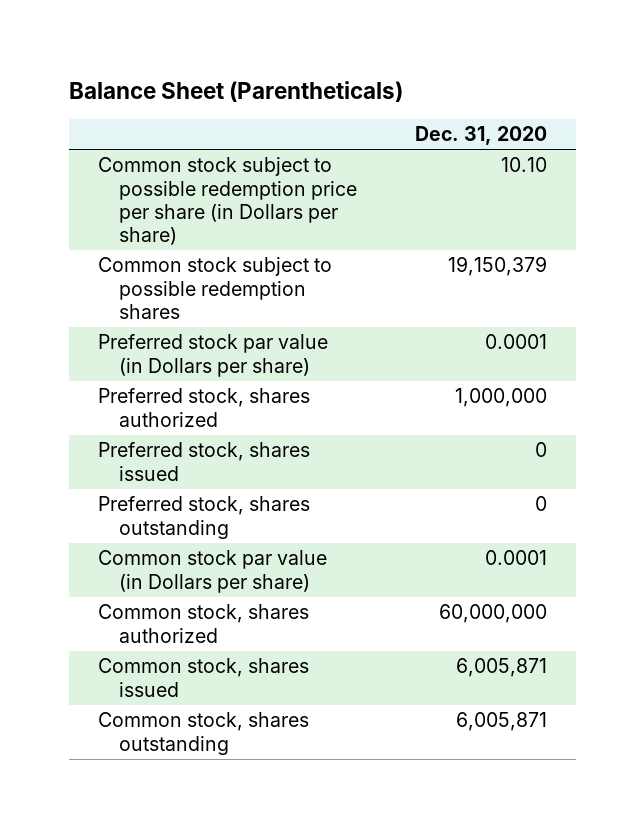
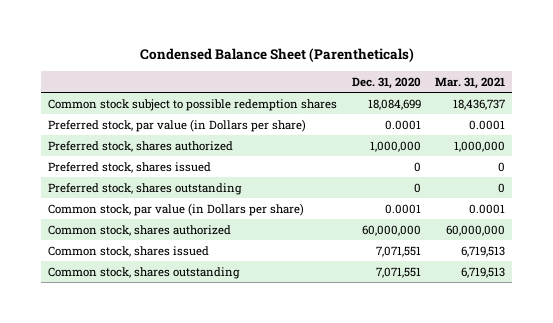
[68,81,403,103] Balance Sheet (Parentheticals) -> [139,48,414,63] Condensed Balance Sheet (Parentheticals)
none -> [435,76,506,89] Mar. 31, 2021
[97,157,358,246] Common stock subject to possible redemption price per share (in Dollars per share) -> none
[447,256,547,277] 19,150,379 -> [367,98,421,110] 18,084,699
[97,334,328,377] Preferred stock par value (in Dollars per share) -> [48,118,307,132] Preferred stock, par value (in Dollars per share)
[97,550,327,593] Common stock par value (in Dollars per share) -> [48,202,305,216] Common stock, par value (in Dollars per share)
[455,658,547,678] 6,005,871 -> [375,245,421,257] 7,071,551
[455,712,547,732] 6,005,871 -> [375,266,421,278] 7,071,551

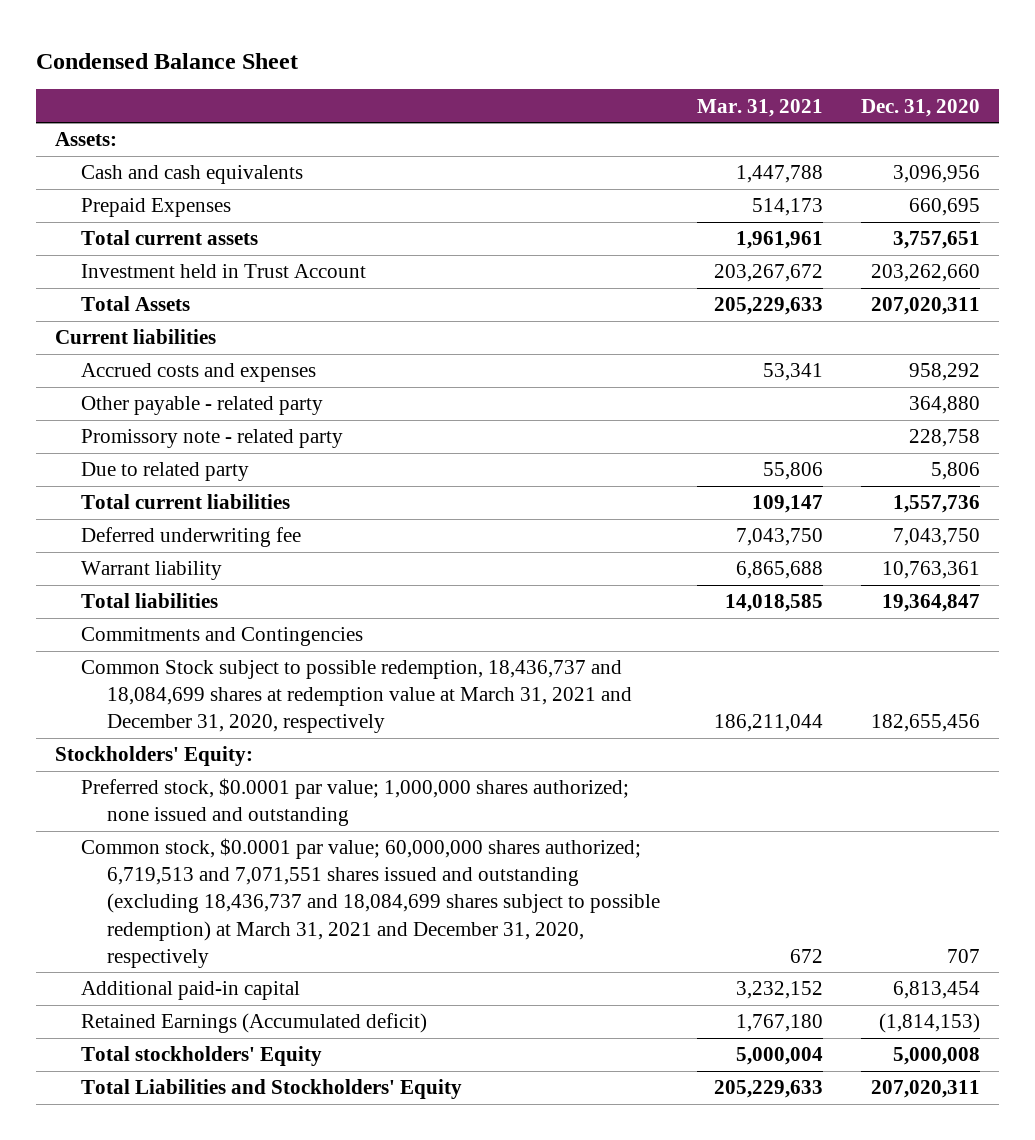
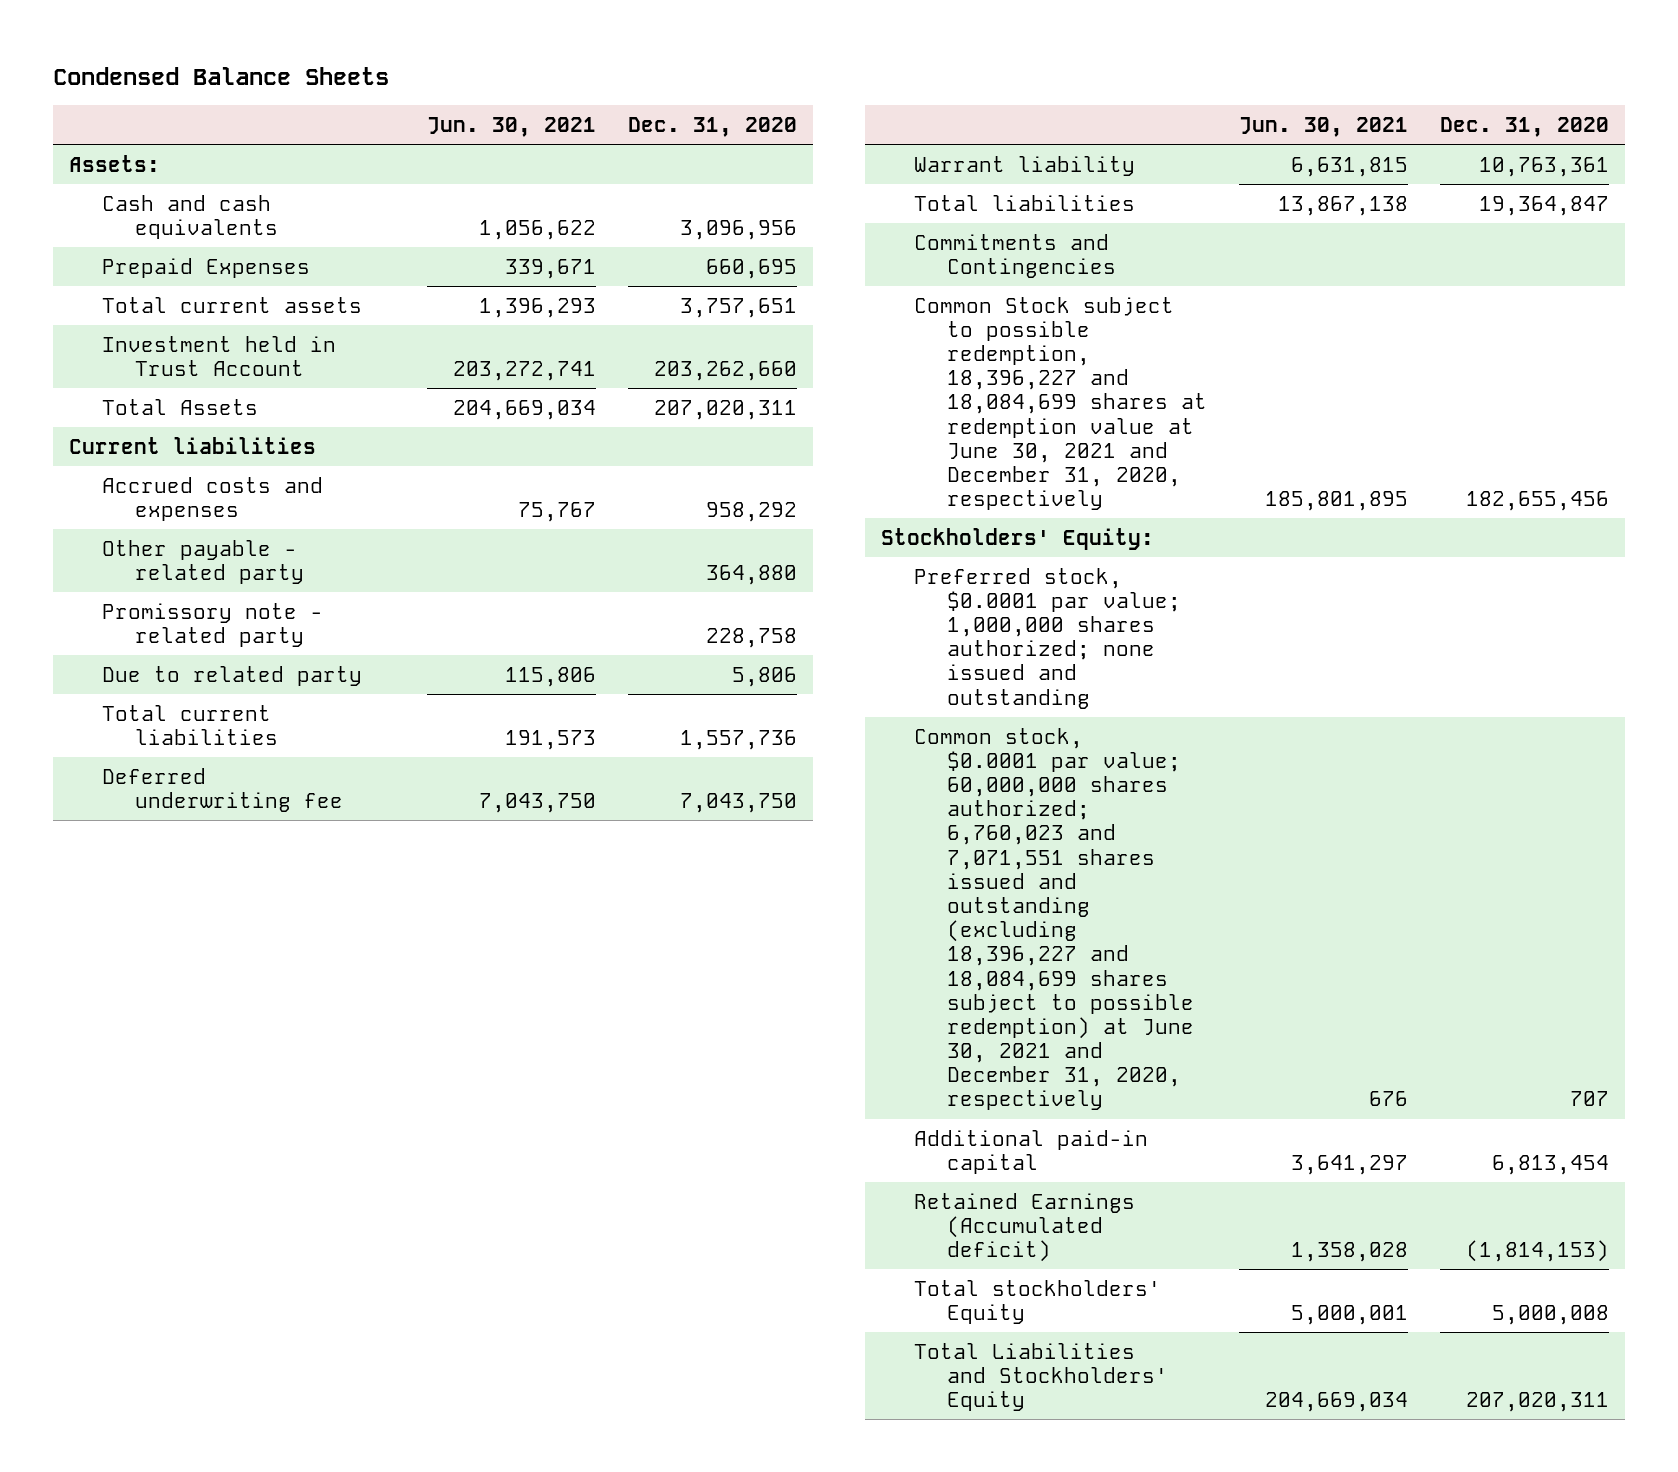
[36,52,299,69] Condensed Balance Sheet -> [52,66,389,85] Condensed Balance Sheets
[697,98,824,117] Mar. 31, 2021 -> none
none -> [426,117,596,138] Jun. 30, 2021
[80,660,632,734] Common Stock subject to possible redemption, 18,436,737 and 18,084,699 shares at redemption value at March 31, 2021 and December 31, 2020, respectively -> [913,296,1207,511] Common Stock subject to possible redemption, 18,396,227 and 18,084,699 shares at redemption value at June 30, 2021 and December 31, 2020, respectively
[80,838,660,968] Common stock, $0.0001 par value; 60,000,000 shares authorized; 6,719,513 and 7,071,551 shares issued and outstanding (excluding 18,436,737 and 18,084,699 shares subject to possible redemption) at March 31, 2021 and December 31, 2020, respectively -> [913,727,1194,1111] Common stock, $0.0001 par value; 60,000,000 shares authorized; 6,760,023 and 7,071,551 shares issued and outstanding (excluding 18,396,227 and 18,084,699 shares subject to possible redemption) at June 30, 2021 and December 31, 2020, respectively

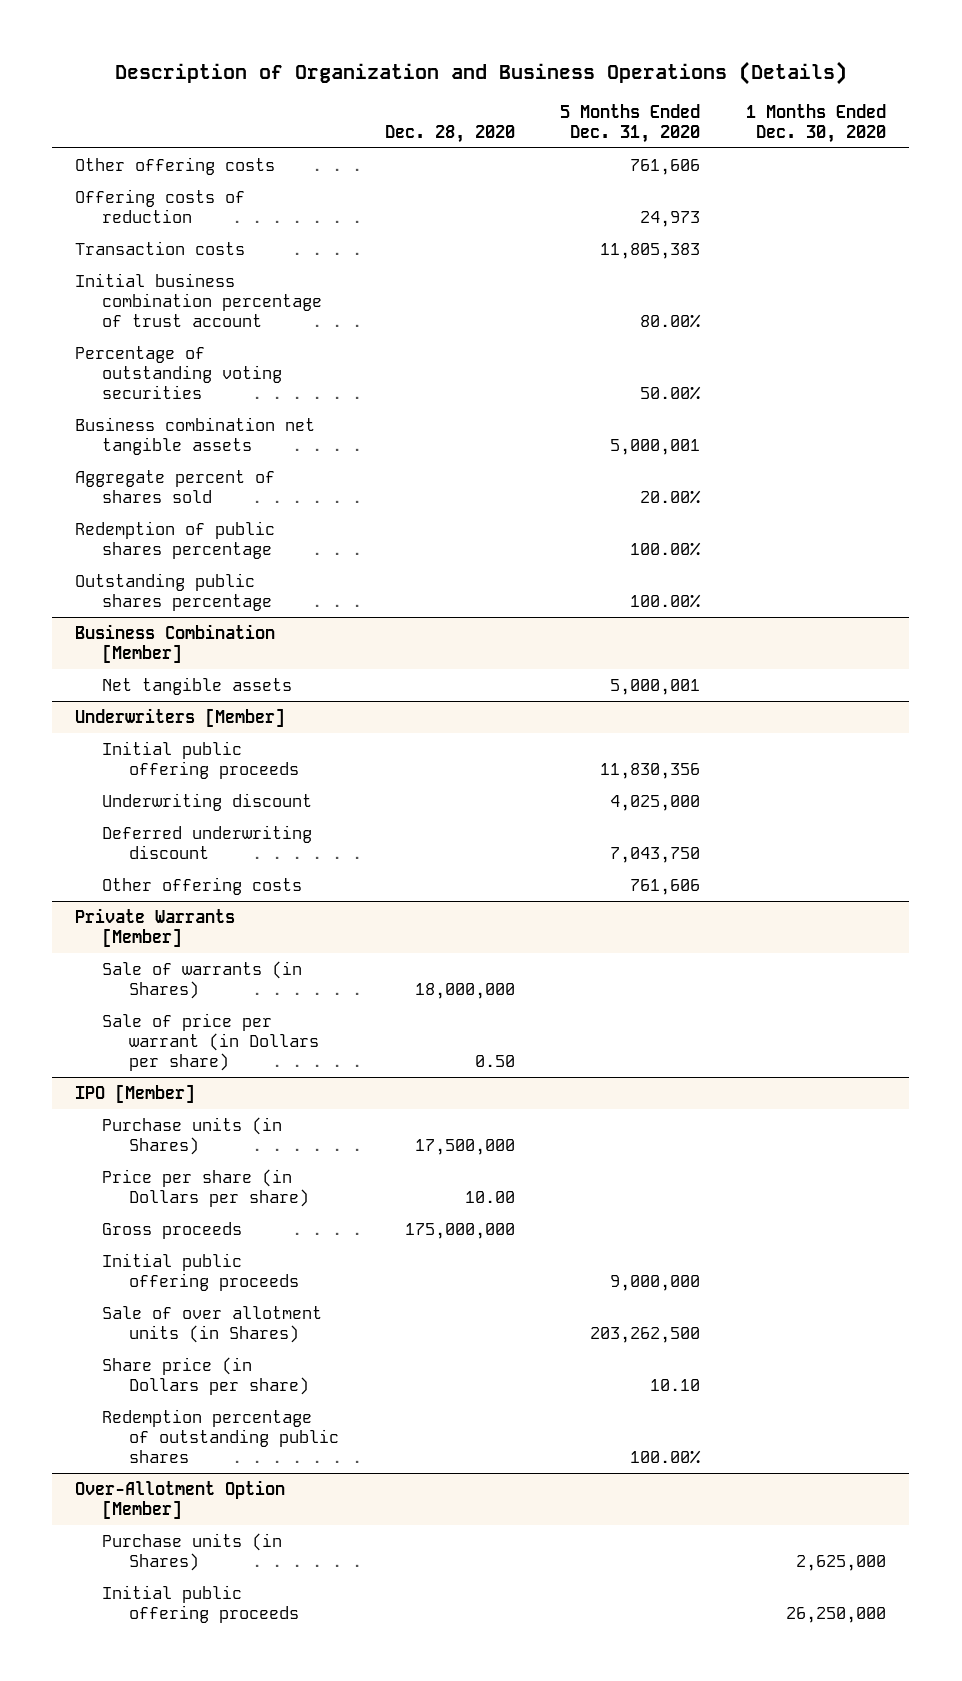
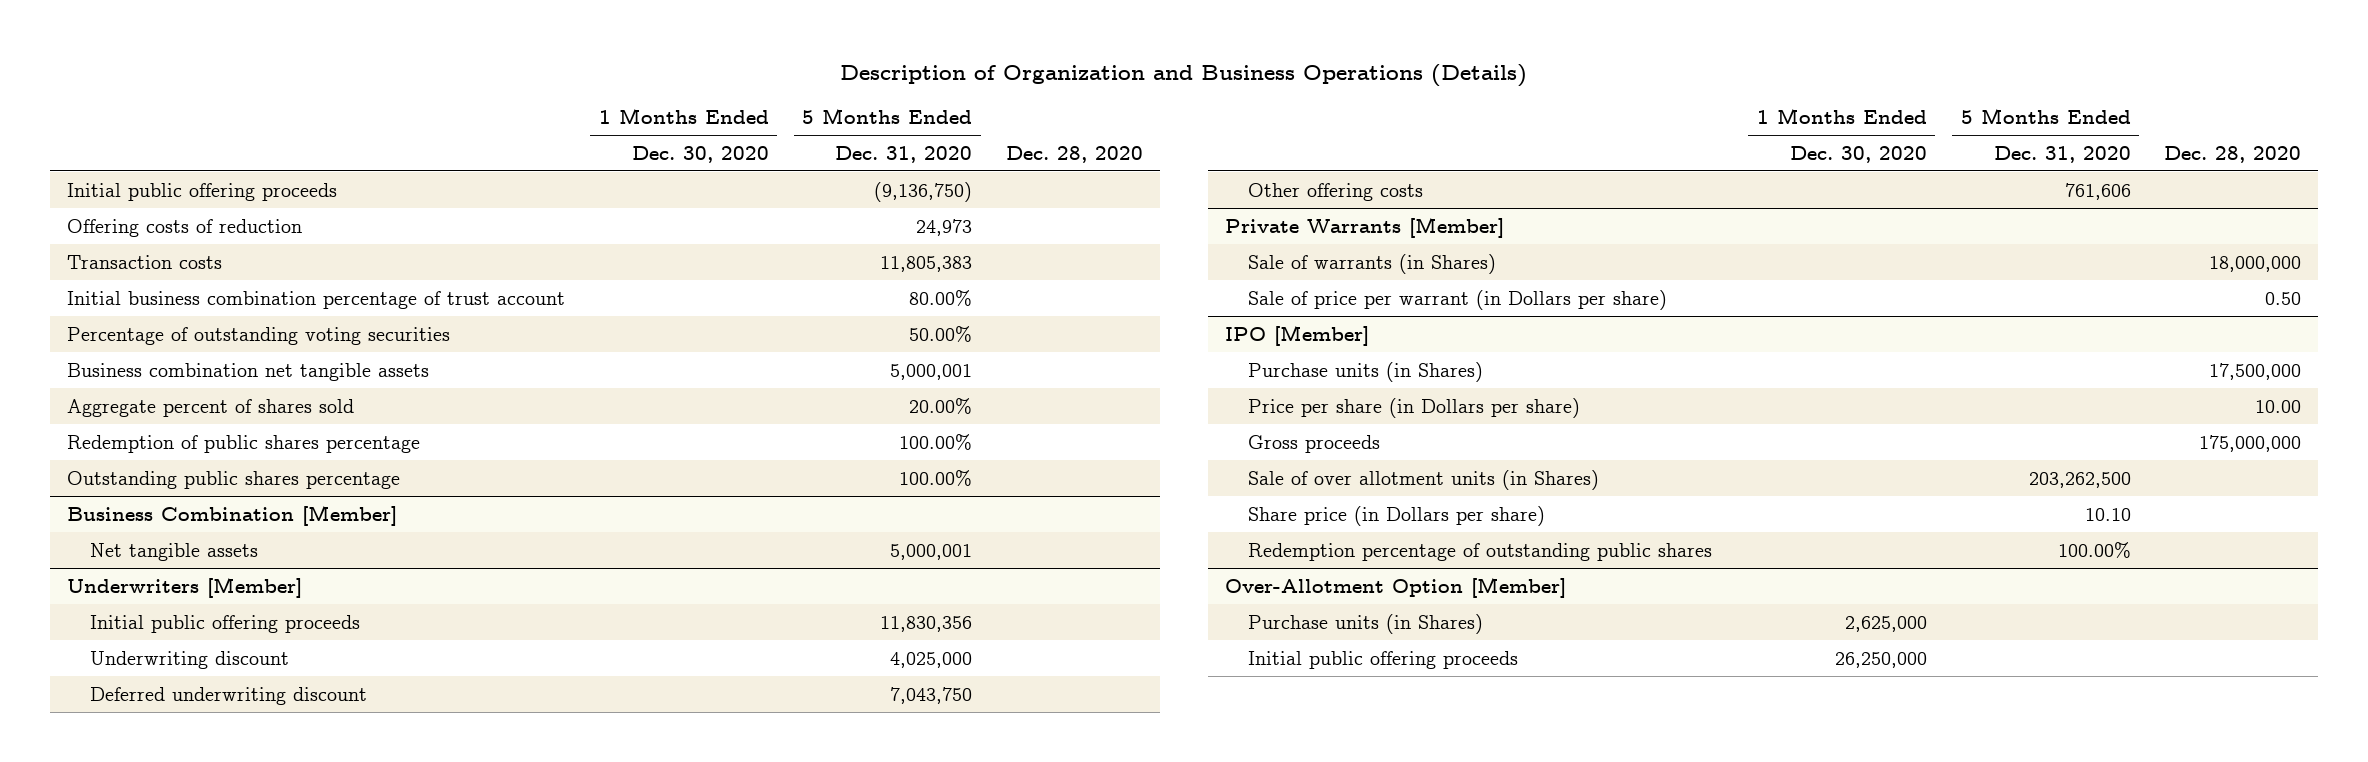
[75,157,276,176] Other offering costs -> none
none -> [67,182,338,201] Initial public offering proceeds
[101,1253,299,1291] Initial public offering proceeds -> none

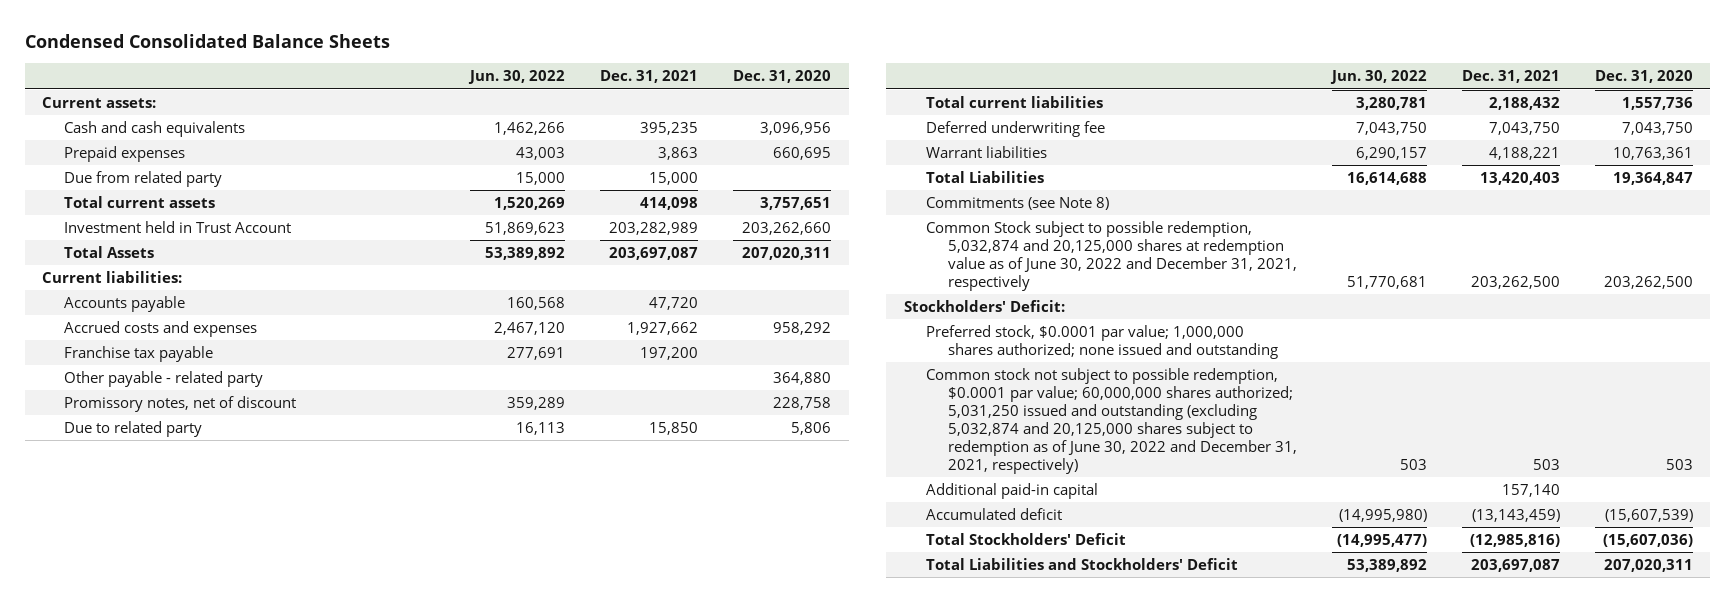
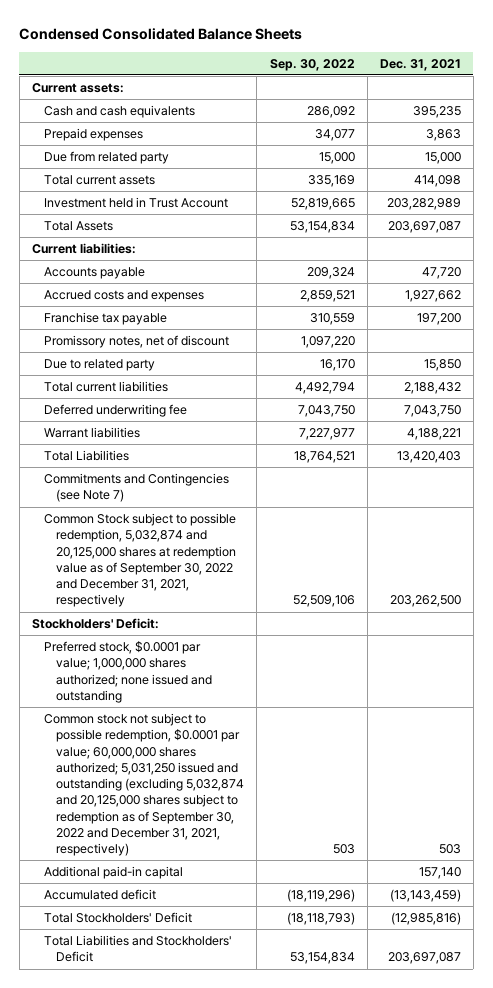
[467,70,565,85] Jun. 30, 2022 -> none
[733,70,832,84] Dec. 31, 2020 -> none
none -> [269,58,355,71] Sep. 30, 2022
[64,370,264,387] Other payable - related party -> none
[925,196,1109,210] Commitments (see Note 8) -> [44,473,230,503] Commitments and Contingencies (see Note 7)
[925,220,1297,291] Common Stock subject to possible redemption, 5,032,874 and 20,125,000 shares at redemption value as of June 30, 2022 and December 31, 2021, respectively -> [44,513,237,608] Common Stock subject to possible redemption, 5,032,874 and 20,125,000 shares at redemption value as of September 30, 2022 and December 31, 2021, respectively
[925,367,1297,474] Common stock not subject to possible redemption, $0.0001 par value; 60,000,000 shares authorized; 5,031,250 issued and outstanding (excluding 5,032,874 and 20,125,000 shares subject to redemption as of June 30, 2022 and December 31, 2021, respectively) -> [44,713,245,857] Common stock not subject to possible redemption, $0.0001 par value; 60,000,000 shares authorized; 5,031,250 issued and outstanding (excluding 5,032,874 and 20,125,000 shares subject to redemption as of September 30, 2022 and December 31, 2021, respectively)

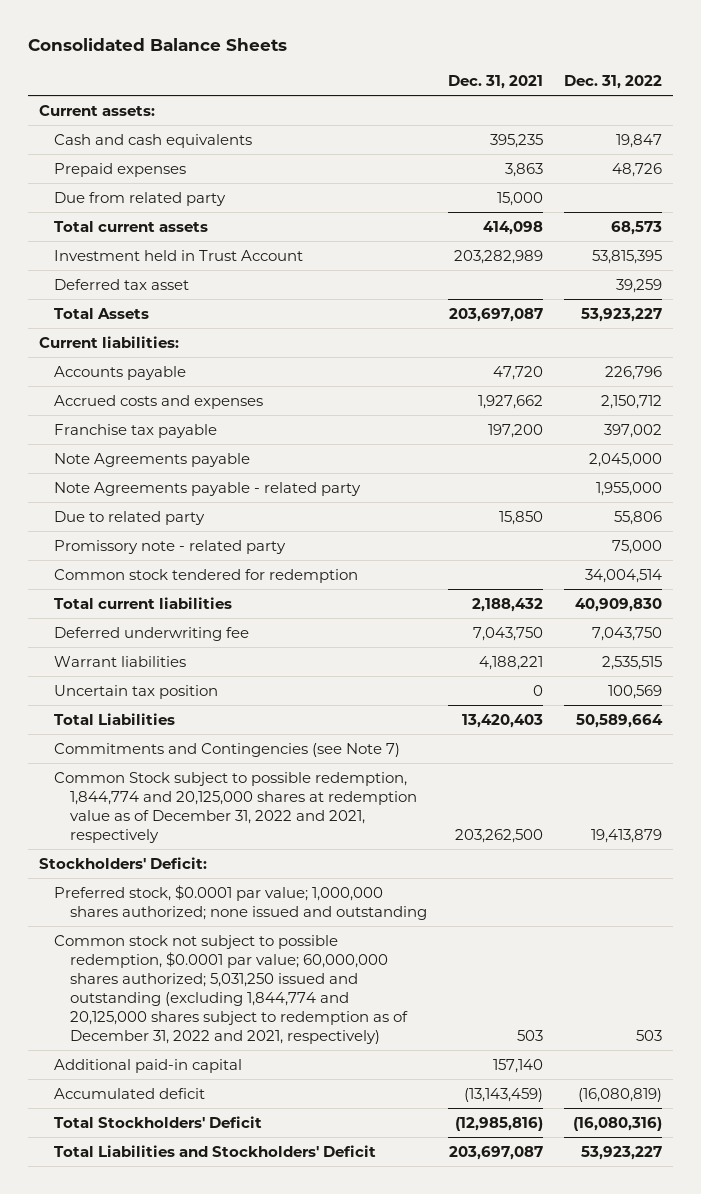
[19,27,303,40] Condensed Consolidated Balance Sheets -> [28,38,288,52] Consolidated Balance Sheets
[269,58,355,71] Sep. 30, 2022 -> none
none -> [564,74,663,89] Dec. 31, 2022
none -> [54,278,190,290] Deferred tax asset
none -> [54,452,251,467] Note Agreements payable
[44,335,230,349] Promissory notes, net of discount -> [54,481,362,496] Note Agreements payable - related party
none -> [54,539,287,554] Promissory note - related party
none -> [54,568,359,583] Common stock tendered for redemption
none -> [54,684,219,699] Uncertain tax position
[44,513,237,608] Common Stock subject to possible redemption, 5,032,874 and 20,125,000 shares at redemption value as of September 30, 2022 and December 31, 2021, respectively -> [54,771,418,843] Common Stock subject to possible redemption, 1,844,774 and 20,125,000 shares at redemption value as of December 31, 2022 and 2021, respectively
[44,713,245,857] Common stock not subject to possible redemption, $0.0001 par value; 60,000,000 shares authorized; 5,031,250 issued and outstanding (excluding 5,032,874 and 20,125,000 shares subject to redemption as of September 30, 2022 and December 31, 2021, respectively) -> [54,934,409,1045] Common stock not subject to possible redemption, $0.0001 par value; 60,000,000 shares authorized; 5,031,250 issued and outstanding (excluding 1,844,774 and 20,125,000 shares subject to redemption as of December 31, 2022 and 2021, respectively)

